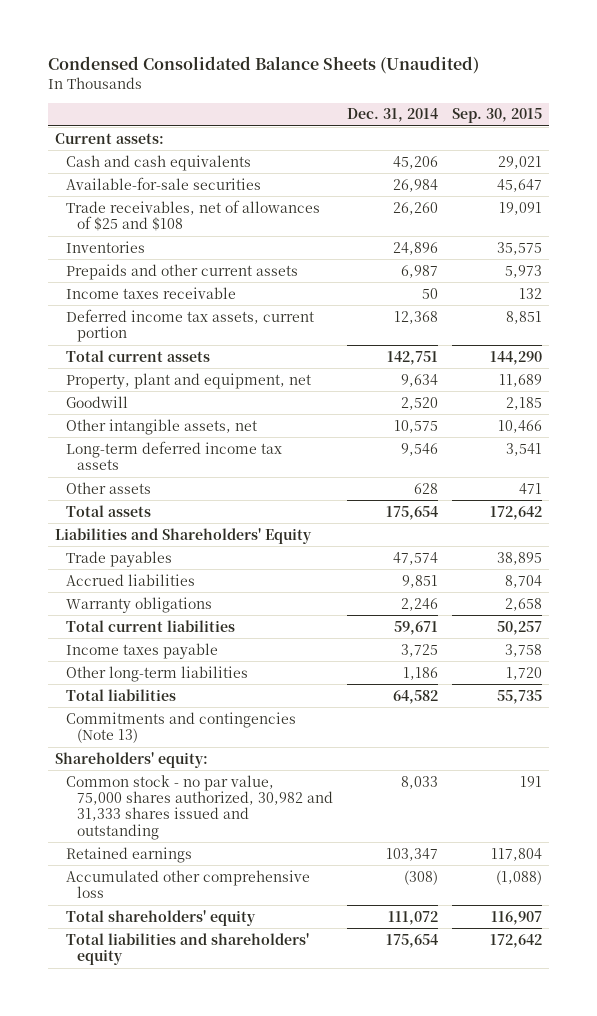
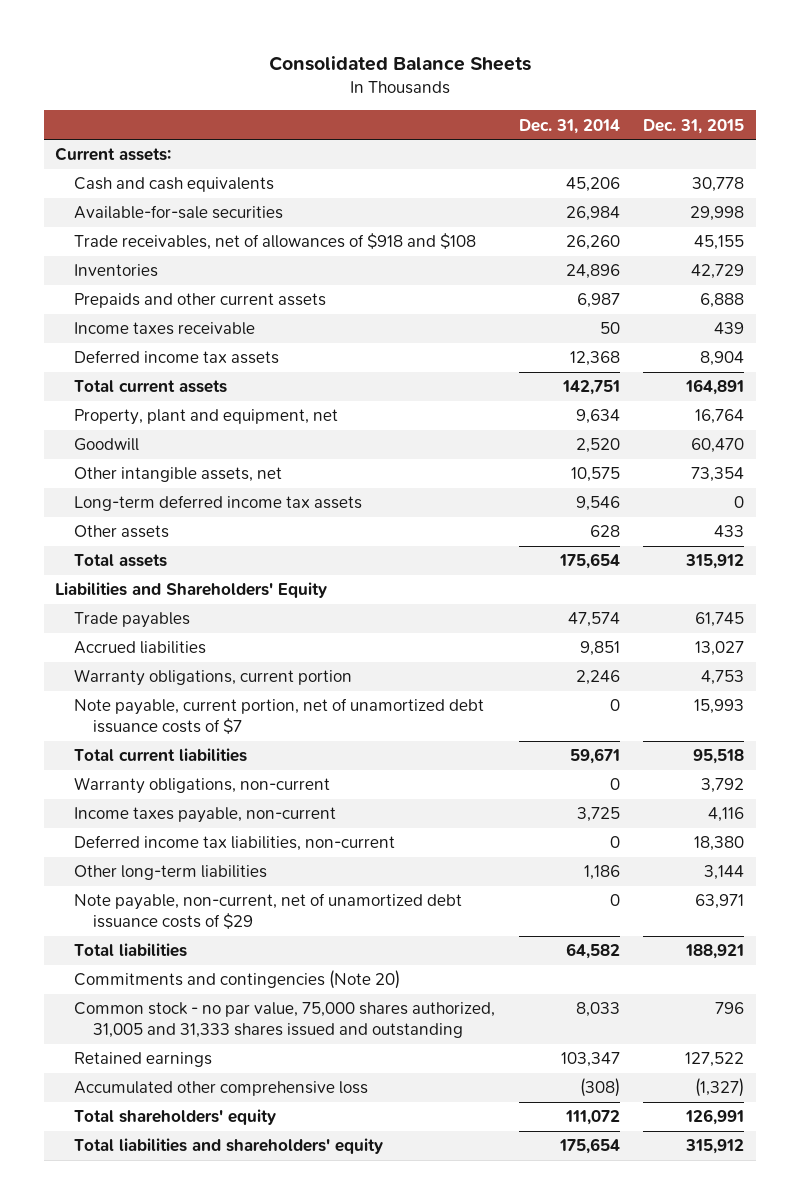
[47,55,479,74] Condensed Consolidated Balance Sheets (Unaudited) -> [268,56,531,72] Consolidated Balance Sheets
[452,108,543,124] Sep. 30, 2015 -> none
none -> [643,118,745,134] Dec. 31, 2015
[65,199,320,232] Trade receivables, net of allowances of $25 and $108 -> [74,233,477,251] Trade receivables, net of allowances of $918 and $108
[65,308,314,343] Deferred income tax assets, current portion -> [74,350,280,365] Deferred income tax assets
[65,596,212,613] Warranty obligations -> [74,669,353,687] Warranty obligations, current portion
none -> [74,698,485,734] Note payable, current portion, net of unamortized debt issuance costs of $7
none -> [74,777,331,795] Warranty obligations, non-current
[65,642,218,659] Income taxes payable -> [74,807,337,824] Income taxes payable, non-current
none -> [74,835,396,852] Deferred income tax liabilities, non-current
none -> [74,893,463,929] Note payable, non-current, net of unamortized debt issuance costs of $29
[54,751,208,768] Shareholders' equity: -> none
[65,711,296,744] Commitments and contingencies (Note 13) -> [74,970,401,990] Commitments and contingencies (Note 20)
[65,774,333,840] Common stock - no par value, 75,000 shares authorized, 30,982 and 31,333 shares issued and outstanding -> [74,1002,496,1038] Common stock - no par value, 75,000 shares authorized, 31,005 and 31,333 shares issued and outstanding

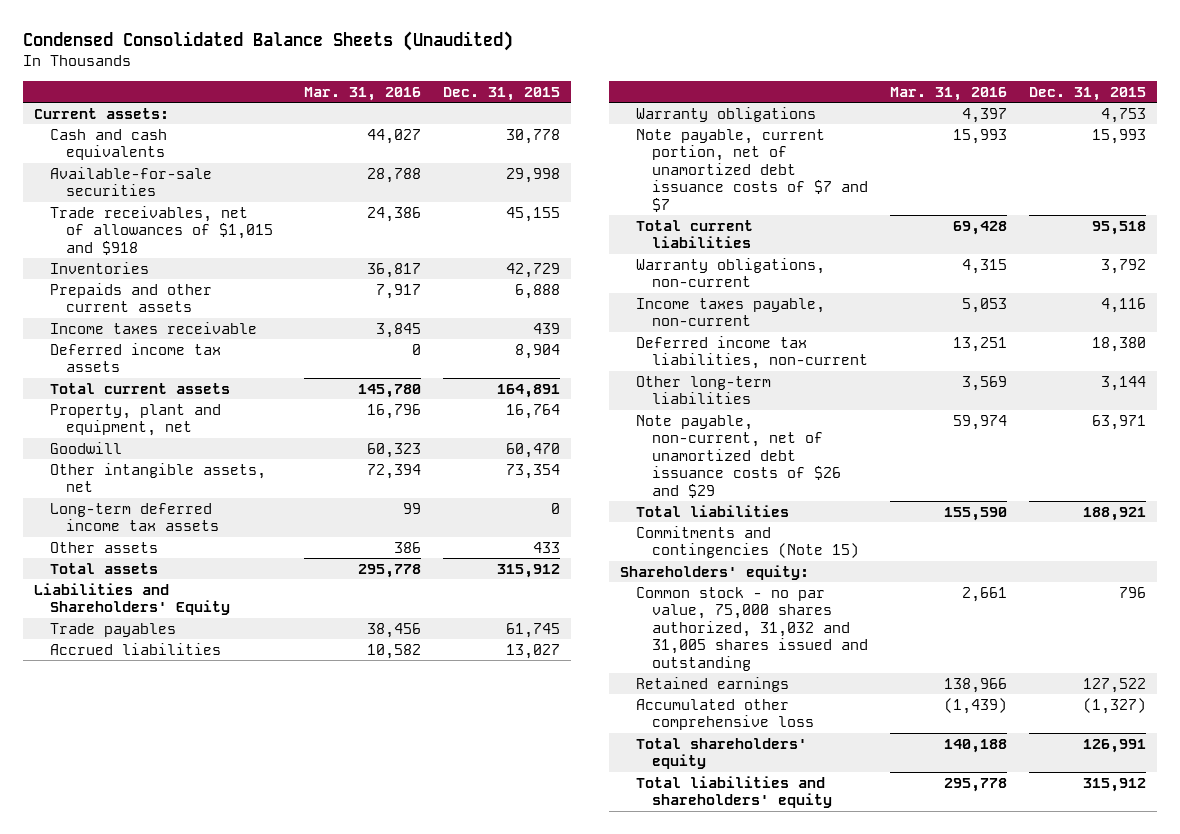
[268,56,531,72] Consolidated Balance Sheets -> [22,30,513,51] Condensed Consolidated Balance Sheets (Unaudited)
[518,118,620,134] Dec. 31, 2014 -> none
none -> [303,86,421,101] Mar. 31, 2016
[74,233,477,251] Trade receivables, net of allowances of $918 and $108 -> [49,205,273,255] Trade receivables, net of allowances of $1,015 and $918
[74,669,353,687] Warranty obligations, current portion -> [635,106,816,122] Warranty obligations
[74,698,485,734] Note payable, current portion, net of unamortized debt issuance costs of $7 -> [635,128,868,213] Note payable, current portion, net of unamortized debt issuance costs of $7 and $7
[74,893,463,929] Note payable, non-current, net of unamortized debt issuance costs of $29 -> [635,414,841,499] Note payable, non-current, net of unamortized debt issuance costs of $26 and $29
[74,970,401,990] Commitments and contingencies (Note 20) -> [635,525,859,559] Commitments and contingencies (Note 15)
none -> [619,564,809,580] Shareholders' equity:
[74,1002,496,1038] Common stock - no par value, 75,000 shares authorized, 31,005 and 31,333 shares issued and outstanding -> [635,586,868,672] Common stock - no par value, 75,000 shares authorized, 31,032 and 31,005 shares issued and outstanding

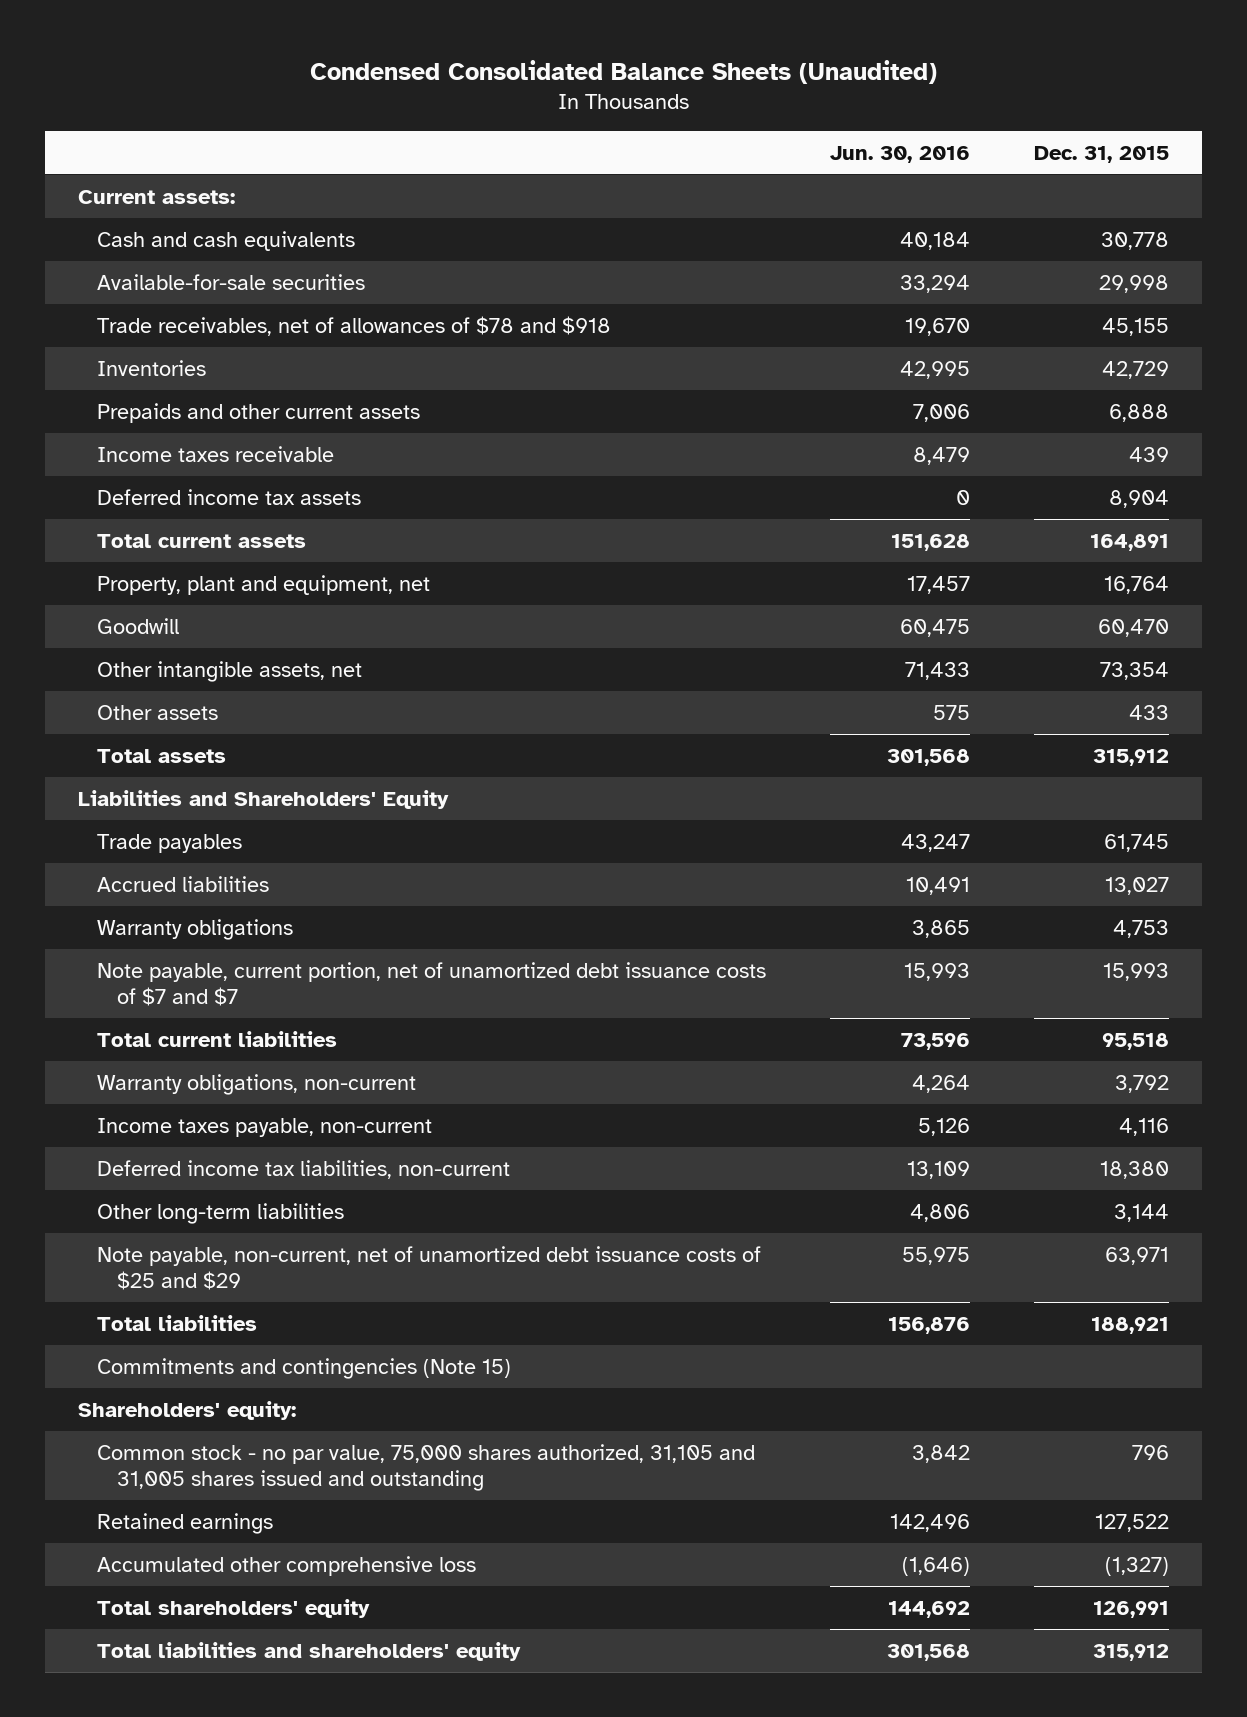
[303,86,421,101] Mar. 31, 2016 -> none
none -> [830,145,971,163] Jun. 30, 2016
[49,205,273,255] Trade receivables, net of allowances of $1,015 and $918 -> [97,315,612,336] Trade receivables, net of allowances of $78 and $918
[49,502,219,532] Long-term deferred income tax assets -> none
[635,414,841,499] Note payable, non-current, net of unamortized debt issuance costs of $26 and $29 -> [97,1245,762,1290] Note payable, non-current, net of unamortized debt issuance costs of $25 and $29
[635,586,868,672] Common stock - no par value, 75,000 shares authorized, 31,032 and 31,005 shares issued and outstanding -> [97,1443,756,1491] Common stock - no par value, 75,000 shares authorized, 31,105 and 31,005 shares issued and outstanding

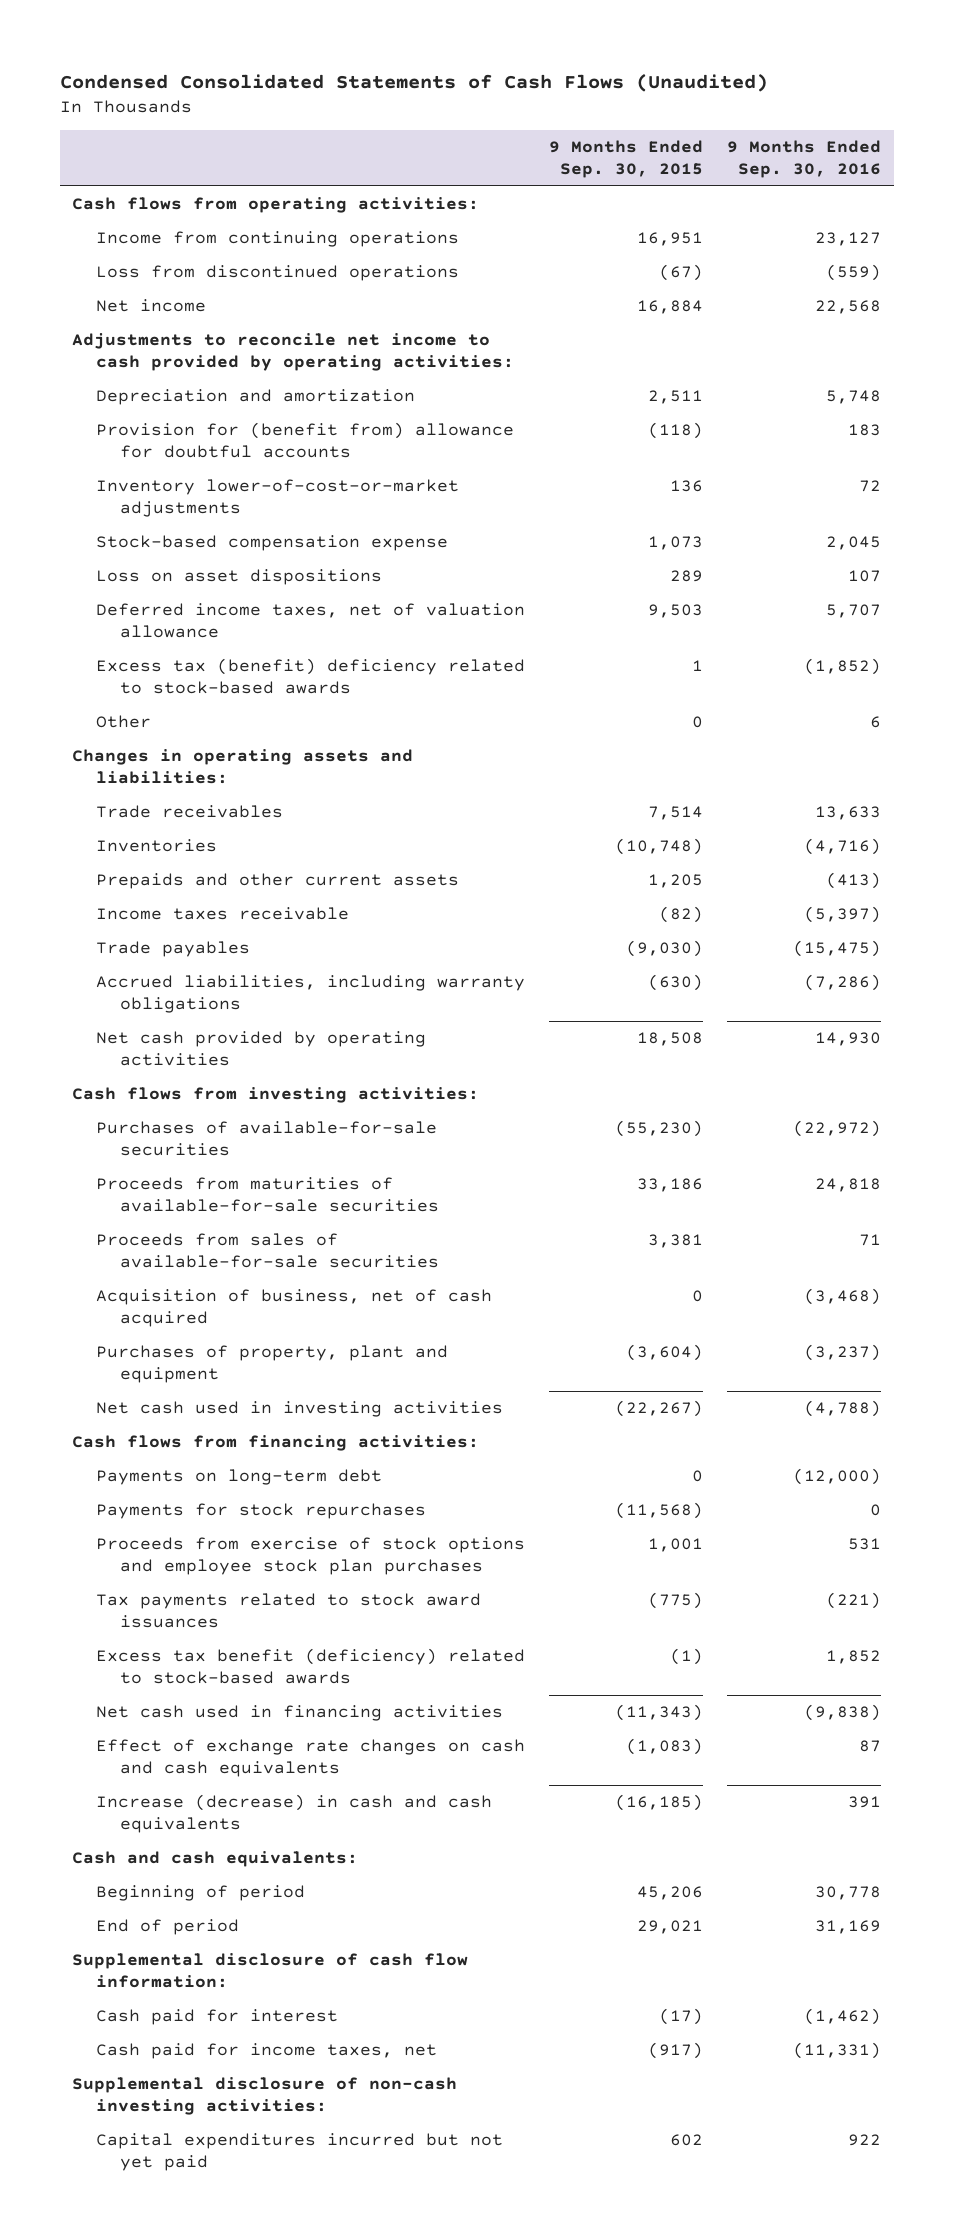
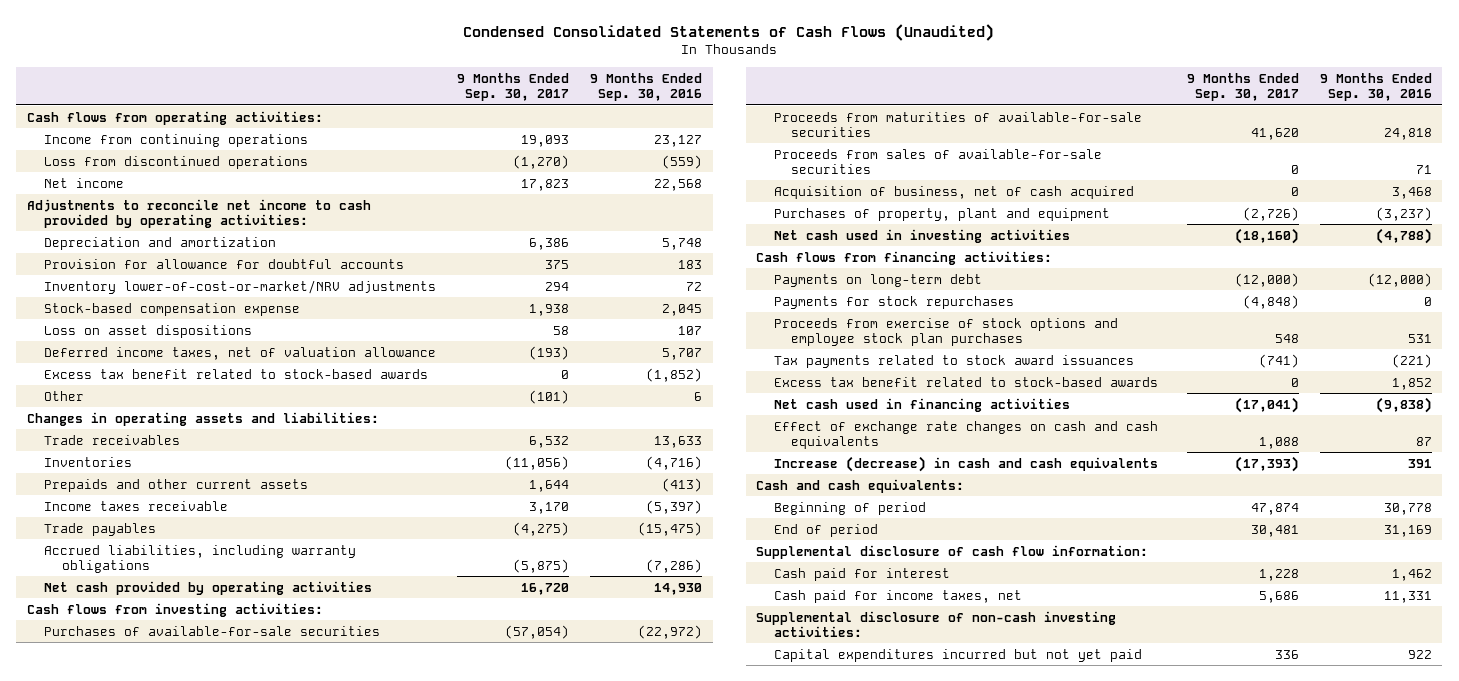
[549,139,704,178] 9 Months Ended Sep. 30, 2015 -> none
none -> [457,73,570,102] 9 Months Ended Sep. 30, 2017
[96,422,515,459] Provision for (benefit from) allowance for doubtful accounts -> [44,258,405,269] Provision for allowance for doubtful accounts
[96,479,460,518] Inventory lower-of-cost-or-market adjustments -> [44,279,437,294] Inventory lower-of-cost-or-market/NRV adjustments
[96,658,526,695] Excess tax (benefit) deficiency related to stock-based awards -> [44,368,429,379] Excess tax benefit related to stock-based awards
[804,1288,882,1306] (3,468) -> [1391,186,1432,199] 3,468
[96,1648,526,1685] Excess tax benefit (deficiency) related to stock-based awards -> [773,376,1158,387] Excess tax benefit related to stock-based awards
[804,2008,882,2026] (1,462) -> [1391,568,1432,581] 1,462
[793,2042,882,2060] (11,331) -> [1383,590,1432,603] 11,331

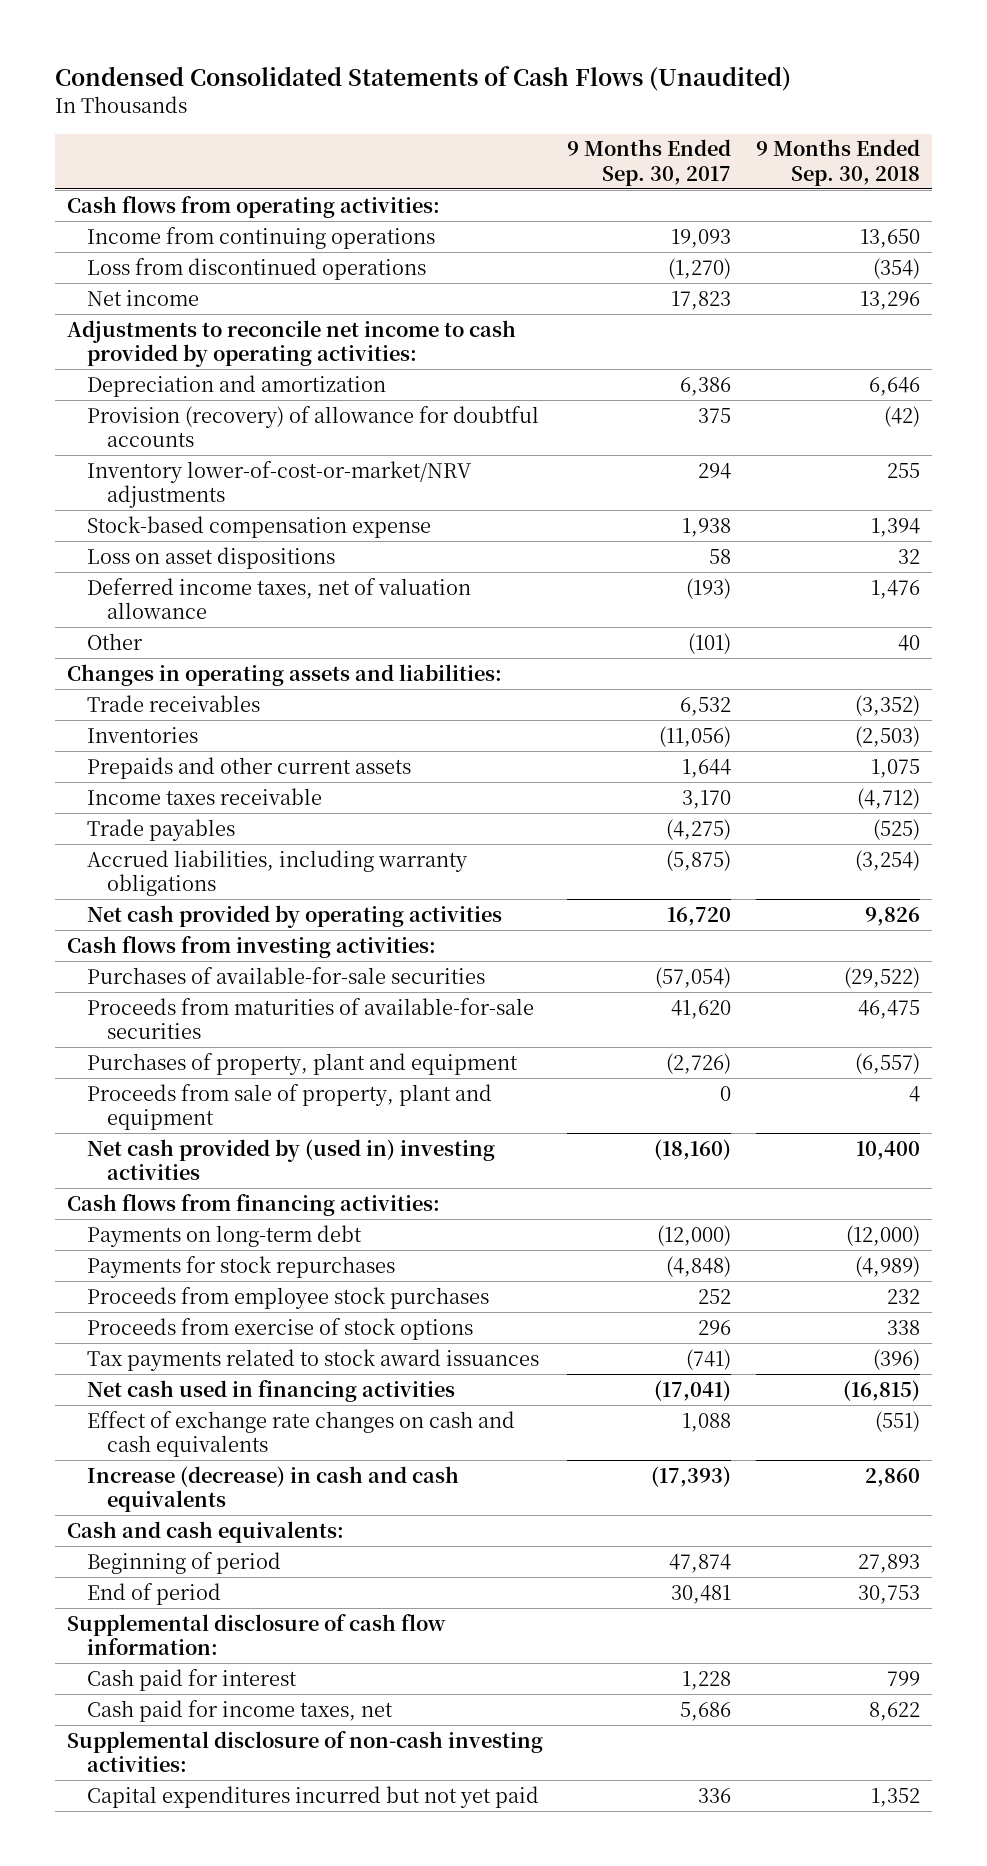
[590,73,703,102] 9 Months Ended Sep. 30, 2016 -> none
none -> [755,139,920,186] 9 Months Ended Sep. 30, 2018
[44,258,405,269] Provision for allowance for doubtful accounts -> [87,405,540,448] Provision (recovery) of allowance for doubtful accounts
[44,368,429,379] Excess tax benefit related to stock-based awards -> none
[773,148,1102,174] Proceeds from sales of available-for-sale securities -> none
[773,185,1134,199] Acquisition of business, net of cash acquired -> none
none -> [87,1083,493,1131] Proceeds from sale of property, plant and equipment
[773,228,1070,243] Net cash used in investing activities -> [87,1138,496,1181] Net cash provided by (used in) investing activities
none -> [87,1286,490,1309] Proceeds from employee stock purchases
[773,317,1118,346] Proceeds from exercise of stock options and employee stock plan purchases -> [87,1317,474,1340] Proceeds from exercise of stock options
[1274,333,1299,343] 548 -> [698,1319,732,1335] 296
[773,376,1158,387] Excess tax benefit related to stock-based awards -> none

